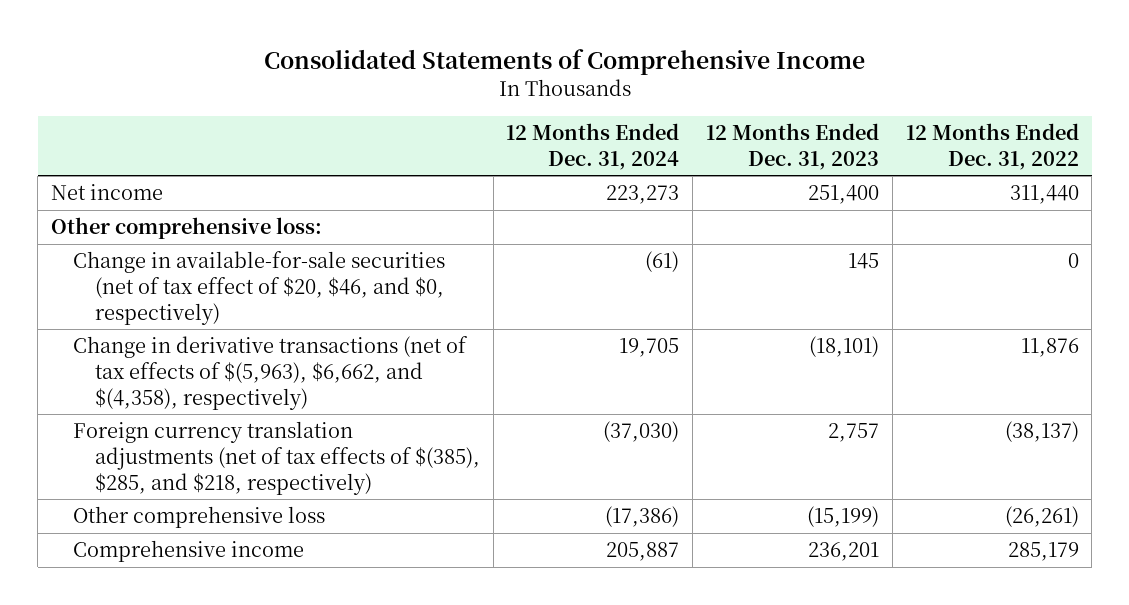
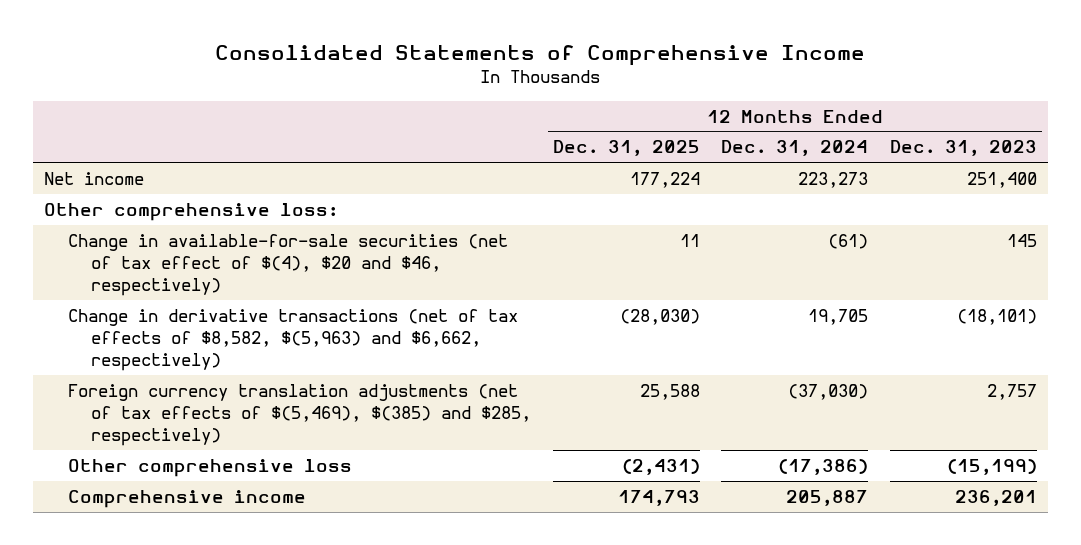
[905,122,1079,170] 12 Months Ended Dec. 31, 2022 -> none
none -> [552,140,700,157] Dec. 31, 2025
[72,251,445,325] Change in available-for-sale securities (net of tax effect of $20, $46, and $0, respectively) -> [67,233,508,296] Change in available-for-sale securities (net of tax effect of $(4), $20 and $46, respectively)
[72,336,468,410] Change in derivative transactions (net of tax effects of $(5,963), $6,662, and $(4,358), respectively) -> [67,308,518,371] Change in derivative transactions (net of tax effects of $8,582, $(5,963) and $6,662, respectively)
[72,421,480,495] Foreign currency translation adjustments (net of tax effects of $(385), $285, and $218, respectively) -> [67,383,532,446] Foreign currency translation adjustments (net of tax effects of $(5,469), $(385) and $285, respectively)

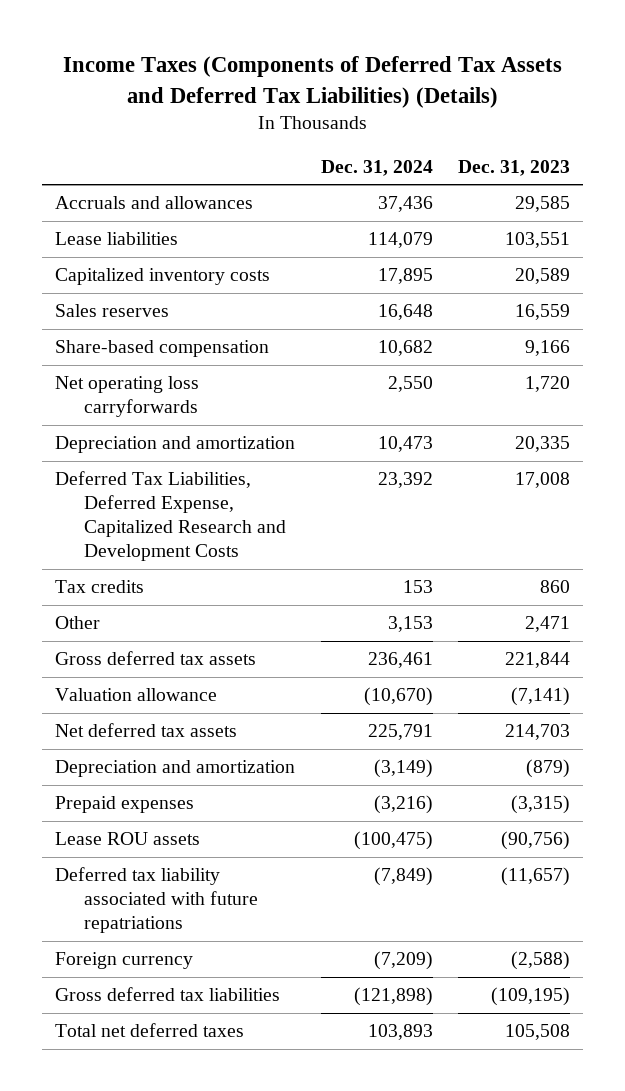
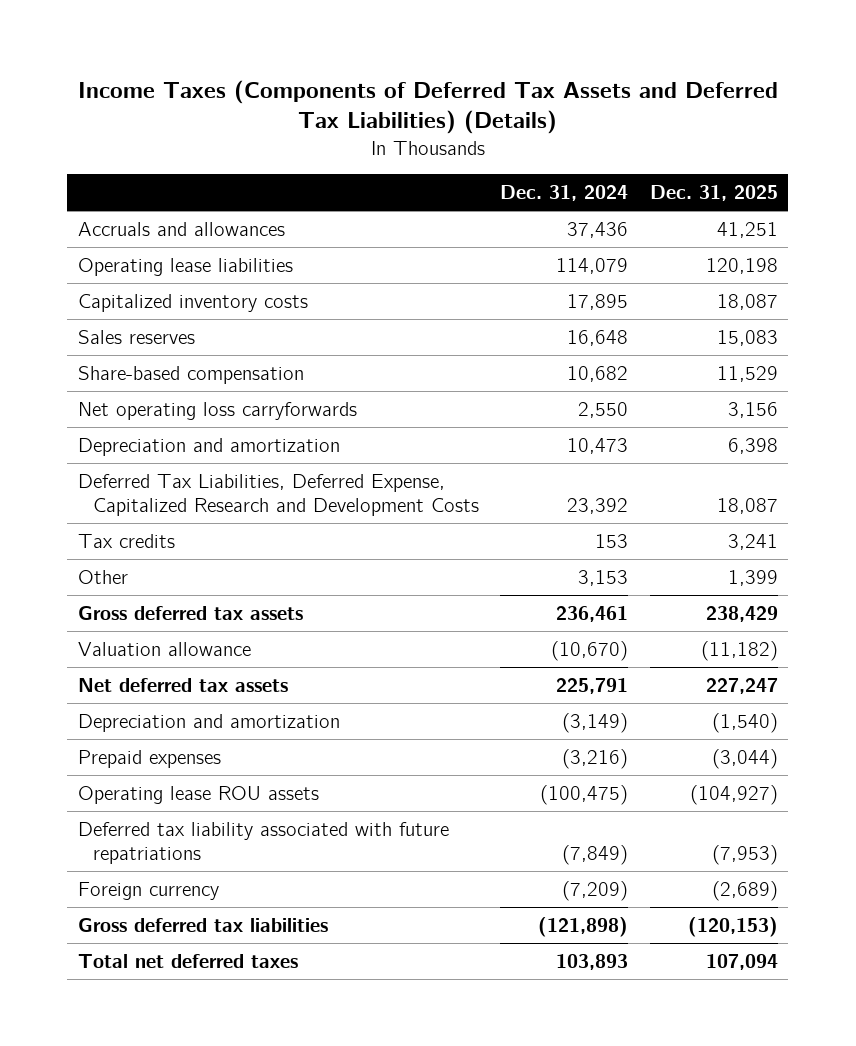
[458,159,571,176] Dec. 31, 2023 -> none
none -> [649,185,778,202] Dec. 31, 2025
[54,232,178,246] Lease liabilities -> [78,257,294,276] Operating lease liabilities
[54,832,200,846] Lease ROU assets -> [78,785,320,804] Operating lease ROU assets

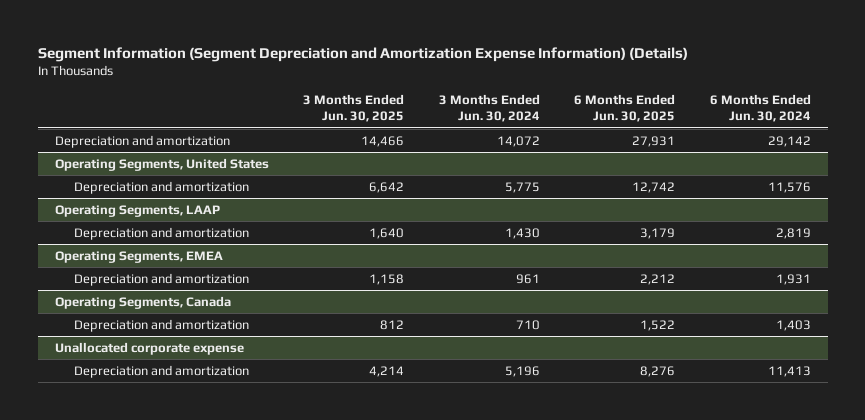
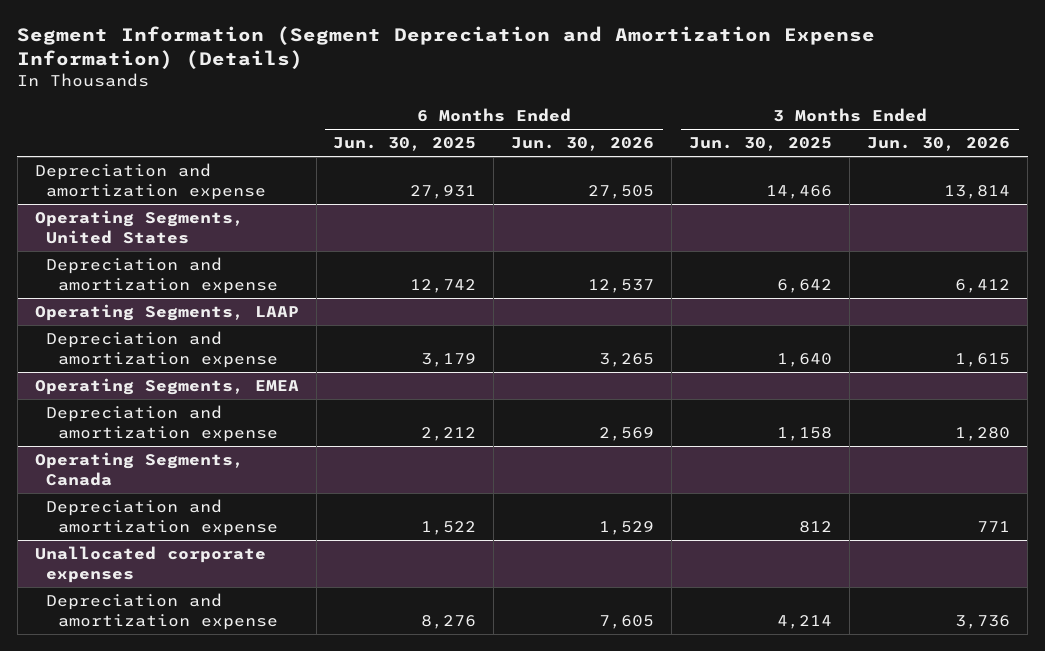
[438,93,540,123] 3 Months Ended Jun. 30, 2024 -> none
[709,93,811,123] 6 Months Ended Jun. 30, 2024 -> none
none -> [511,137,655,152] Jun. 30, 2026
none -> [867,137,1011,152] Jun. 30, 2026
[54,134,230,148] Depreciation and amortization -> [34,163,267,201] Depreciation and amortization expense
[74,180,250,194] Depreciation and amortization -> [46,257,279,295] Depreciation and amortization expense
[74,226,250,240] Depreciation and amortization -> [46,331,279,369] Depreciation and amortization expense
[74,272,250,286] Depreciation and amortization -> [46,405,279,443] Depreciation and amortization expense
[74,318,250,332] Depreciation and amortization -> [46,499,279,537] Depreciation and amortization expense
[54,341,244,355] Unallocated corporate expense -> [34,546,266,584] Unallocated corporate expenses
[74,364,250,378] Depreciation and amortization -> [46,593,279,631] Depreciation and amortization expense

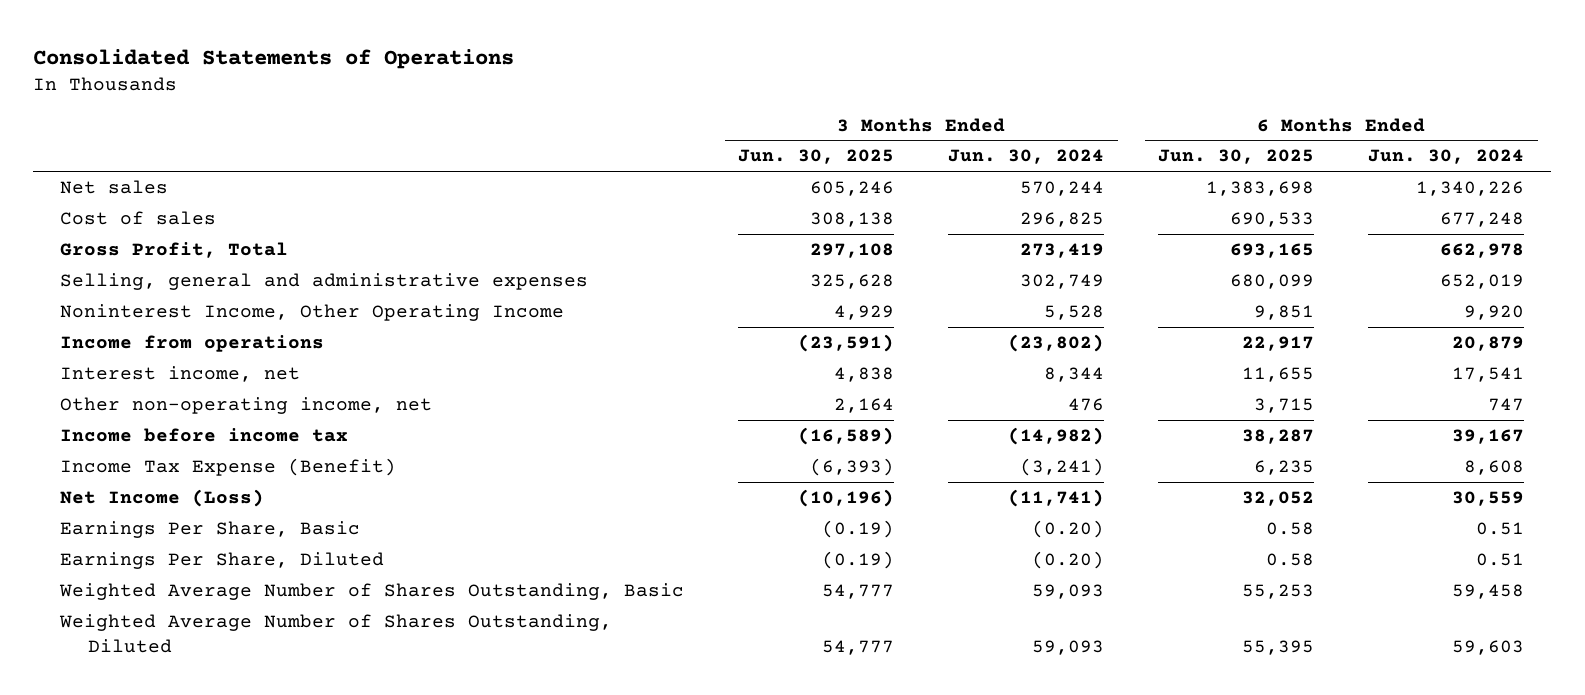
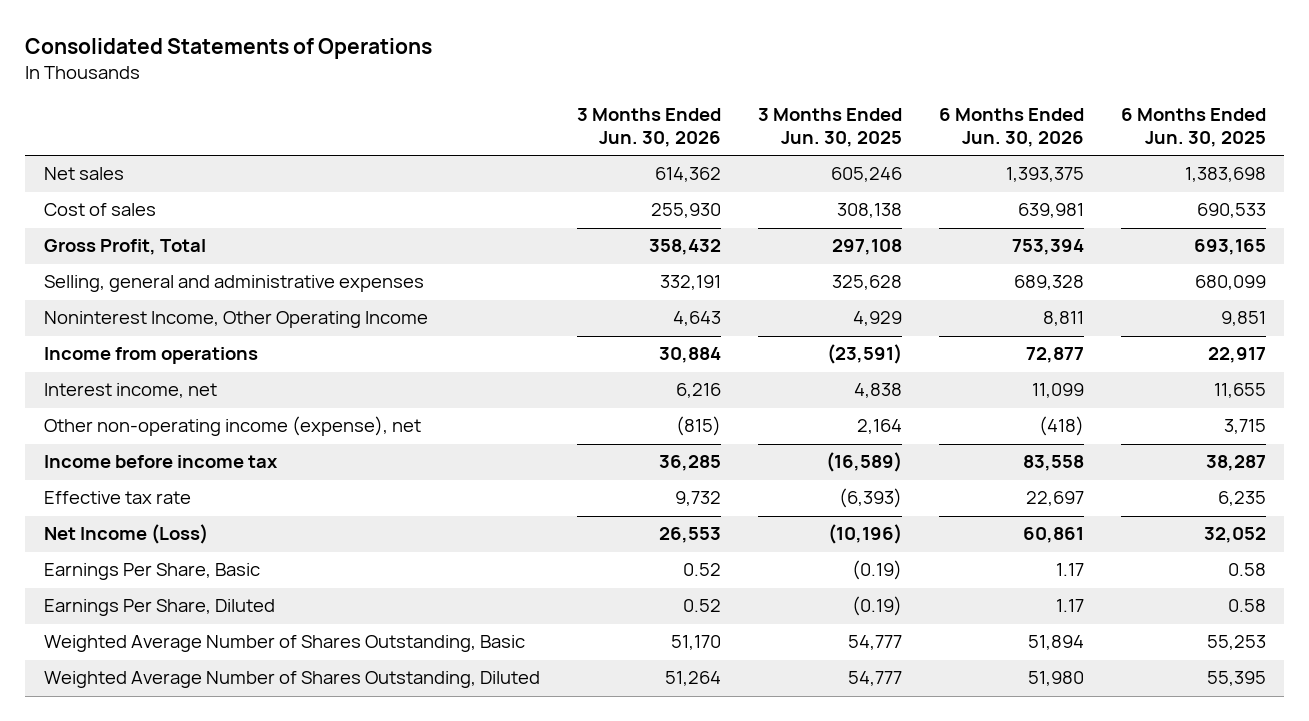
[948,149,1105,165] Jun. 30, 2024 -> none
[1368,149,1525,165] Jun. 30, 2024 -> none
none -> [576,108,721,148] 3 Months Ended Jun. 30, 2026
none -> [938,108,1084,148] 6 Months Ended Jun. 30, 2026
[60,396,433,414] Other non-operating income, net -> [43,416,421,437] Other non-operating income (expense), net
[60,457,397,476] Income Tax Expense (Benefit) -> [43,491,191,505] Effective tax rate

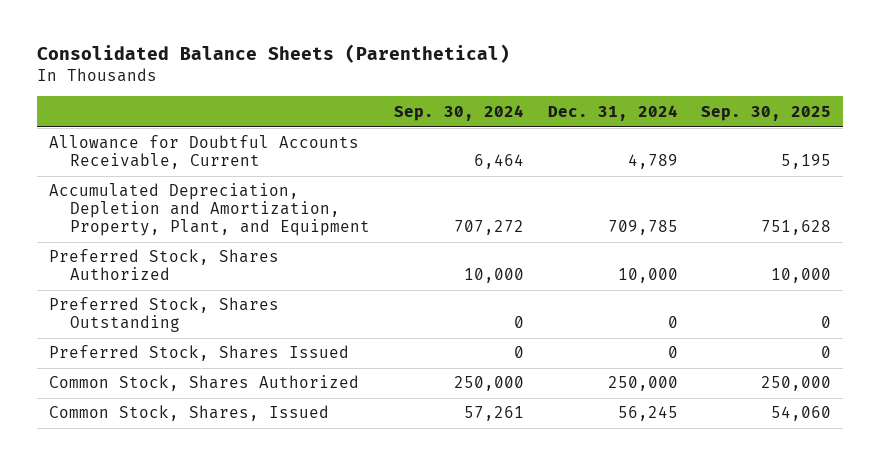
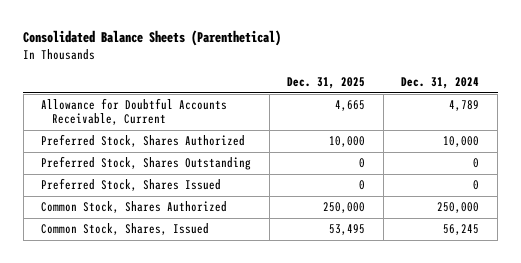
[393,104,524,121] Sep. 30, 2024 -> none
[701,105,832,121] Sep. 30, 2025 -> none
none -> [287,77,366,90] Dec. 31, 2025
[48,183,370,237] Accumulated Depreciation, Depletion and Amortization, Property, Plant, and Equipment -> none

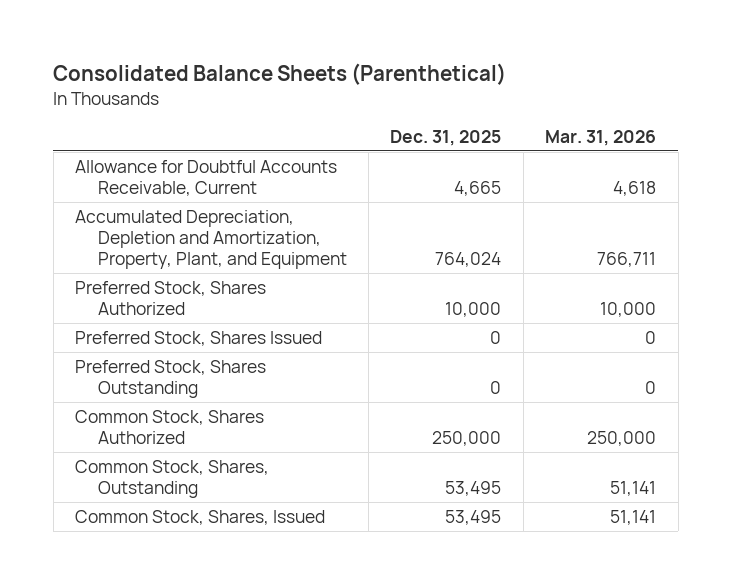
[401,77,480,90] Dec. 31, 2024 -> none
none -> [545,130,657,147] Mar. 31, 2026
none -> [75,209,347,269] Accumulated Depreciation, Depletion and Amortization, Property, Plant, and Equipment
[41,156,252,171] Preferred Stock, Shares Outstanding -> [75,359,267,398] Preferred Stock, Shares Outstanding
none -> [75,459,270,498] Common Stock, Shares, Outstanding

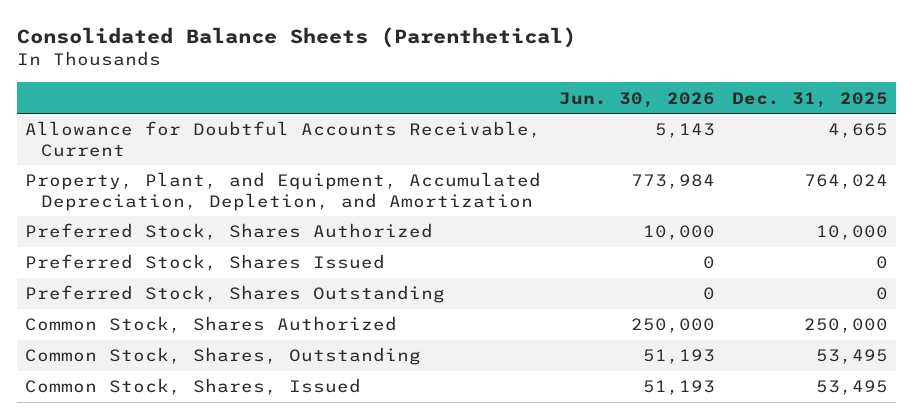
[545,130,657,147] Mar. 31, 2026 -> none
none -> [558,91,715,108] Jun. 30, 2026
[75,209,347,269] Accumulated Depreciation, Depletion and Amortization, Property, Plant, and Equipment -> [25,172,542,211] Property, Plant, and Equipment, Accumulated Depreciation, Depletion, and Amortization

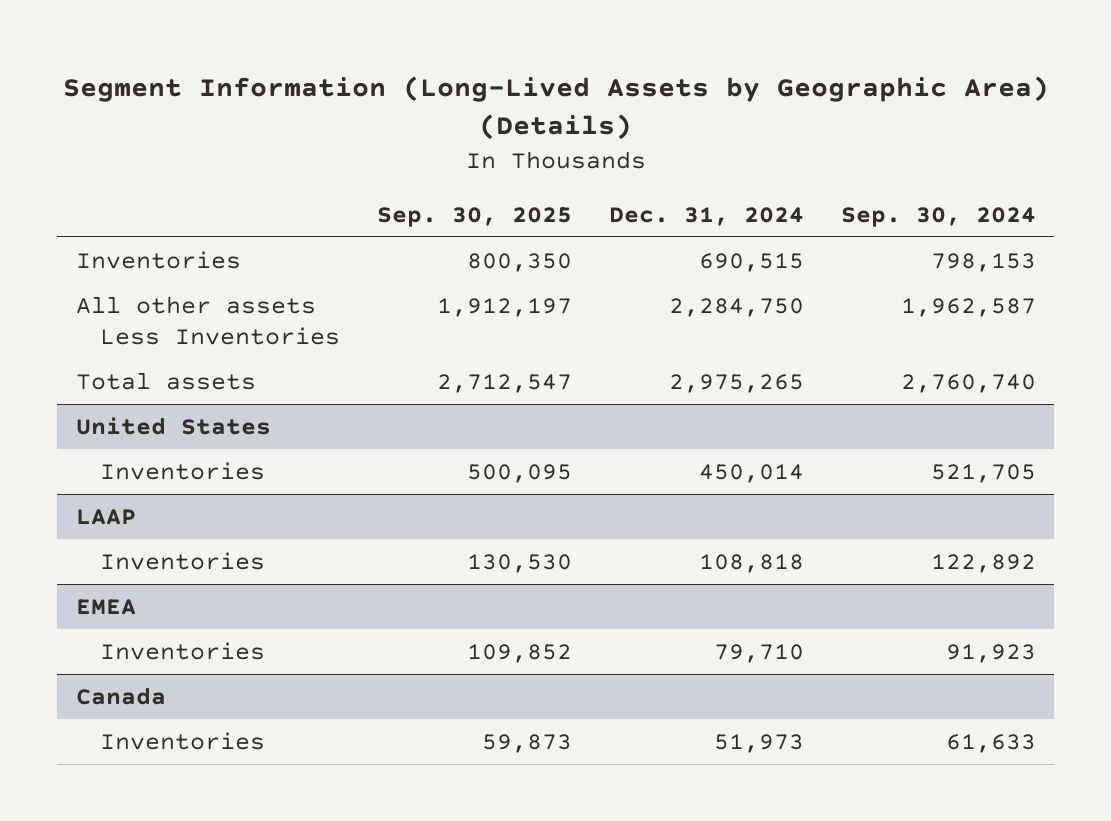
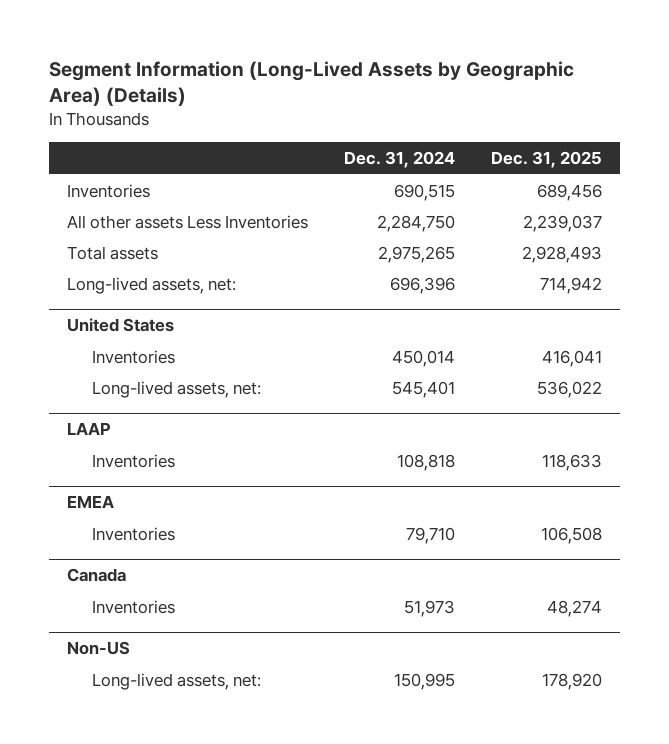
[377,206,573,227] Sep. 30, 2025 -> none
[840,206,1036,227] Sep. 30, 2024 -> none
none -> [490,150,602,168] Dec. 31, 2025
none -> [66,276,236,294] Long-lived assets, net:
none -> [91,380,261,398] Long-lived assets, net:
none -> [66,641,130,656] Non-US
none -> [91,672,261,690] Long-lived assets, net:

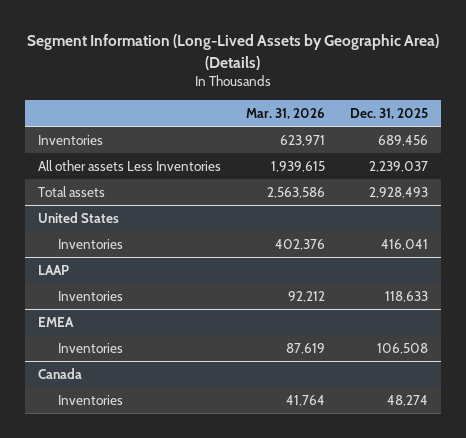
[343,150,455,168] Dec. 31, 2024 -> none
none -> [245,107,325,119] Mar. 31, 2026
[66,276,236,294] Long-lived assets, net: -> none
[91,380,261,398] Long-lived assets, net: -> none
[66,641,130,656] Non-US -> none
[91,672,261,690] Long-lived assets, net: -> none

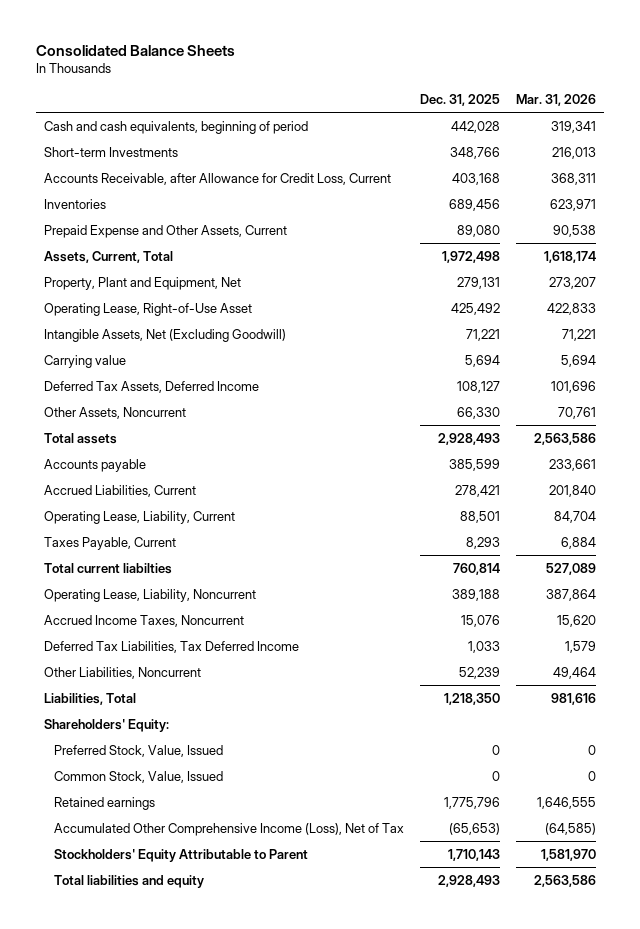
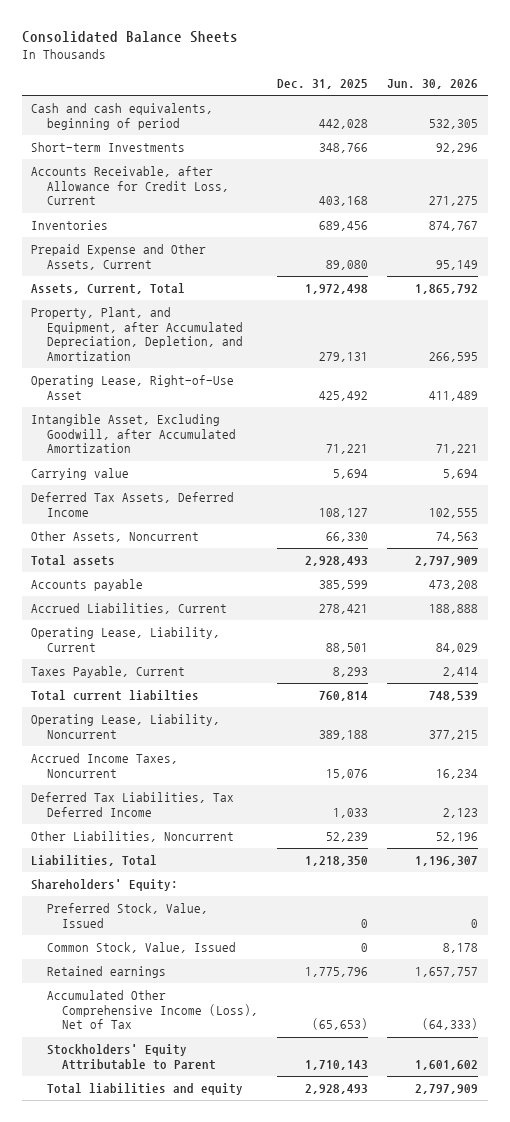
[516,93,597,106] Mar. 31, 2026 -> none
none -> [387,78,479,89] Jun. 30, 2026
[43,276,241,290] Property, Plant and Equipment, Net -> [31,307,243,362] Property, Plant, and Equipment, after Accumulated Depreciation, Depletion, and Amortization
[43,328,286,342] Intangible Assets, Net (Excluding Goodwill) -> [31,414,236,454] Intangible Asset, Excluding Goodwill, after Accumulated Amortization

